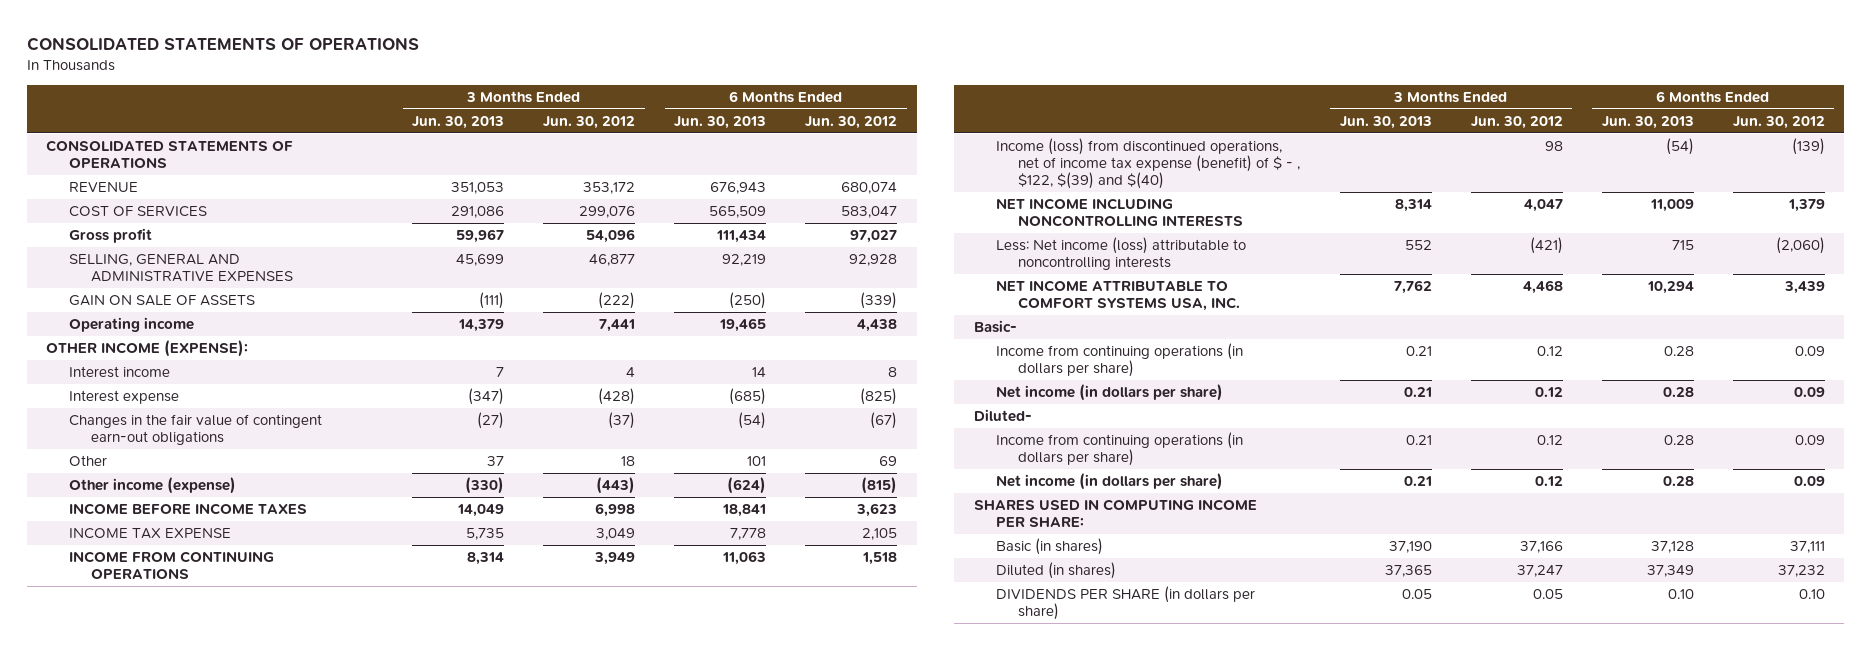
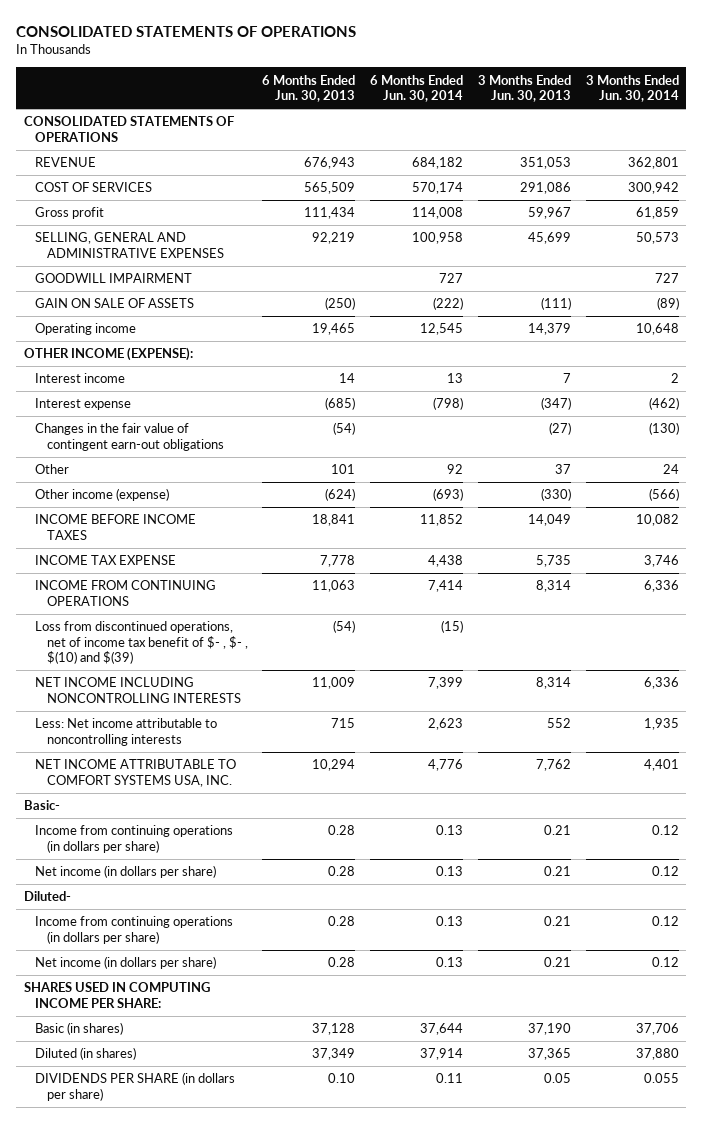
[543,115,636,129] Jun. 30, 2012 -> none
[805,115,898,129] Jun. 30, 2012 -> none
none -> [370,74,464,103] 6 Months Ended Jun. 30, 2014
none -> [586,74,680,103] 3 Months Ended Jun. 30, 2014
none -> [35,273,193,284] GOODWILL IMPAIRMENT
[996,137,1301,190] Income (loss) from discontinued operations, net of income tax expense (benefit) of $ - , $122, $(39) and $(40) -> [35,621,248,665] Loss from discontinued operations, net of income tax benefit of $- , $- , $(10) and $(39)
[996,236,1247,271] Less: Net income (loss) attributable to noncontrolling interests -> [35,718,218,746] Less: Net income attributable to noncontrolling interests

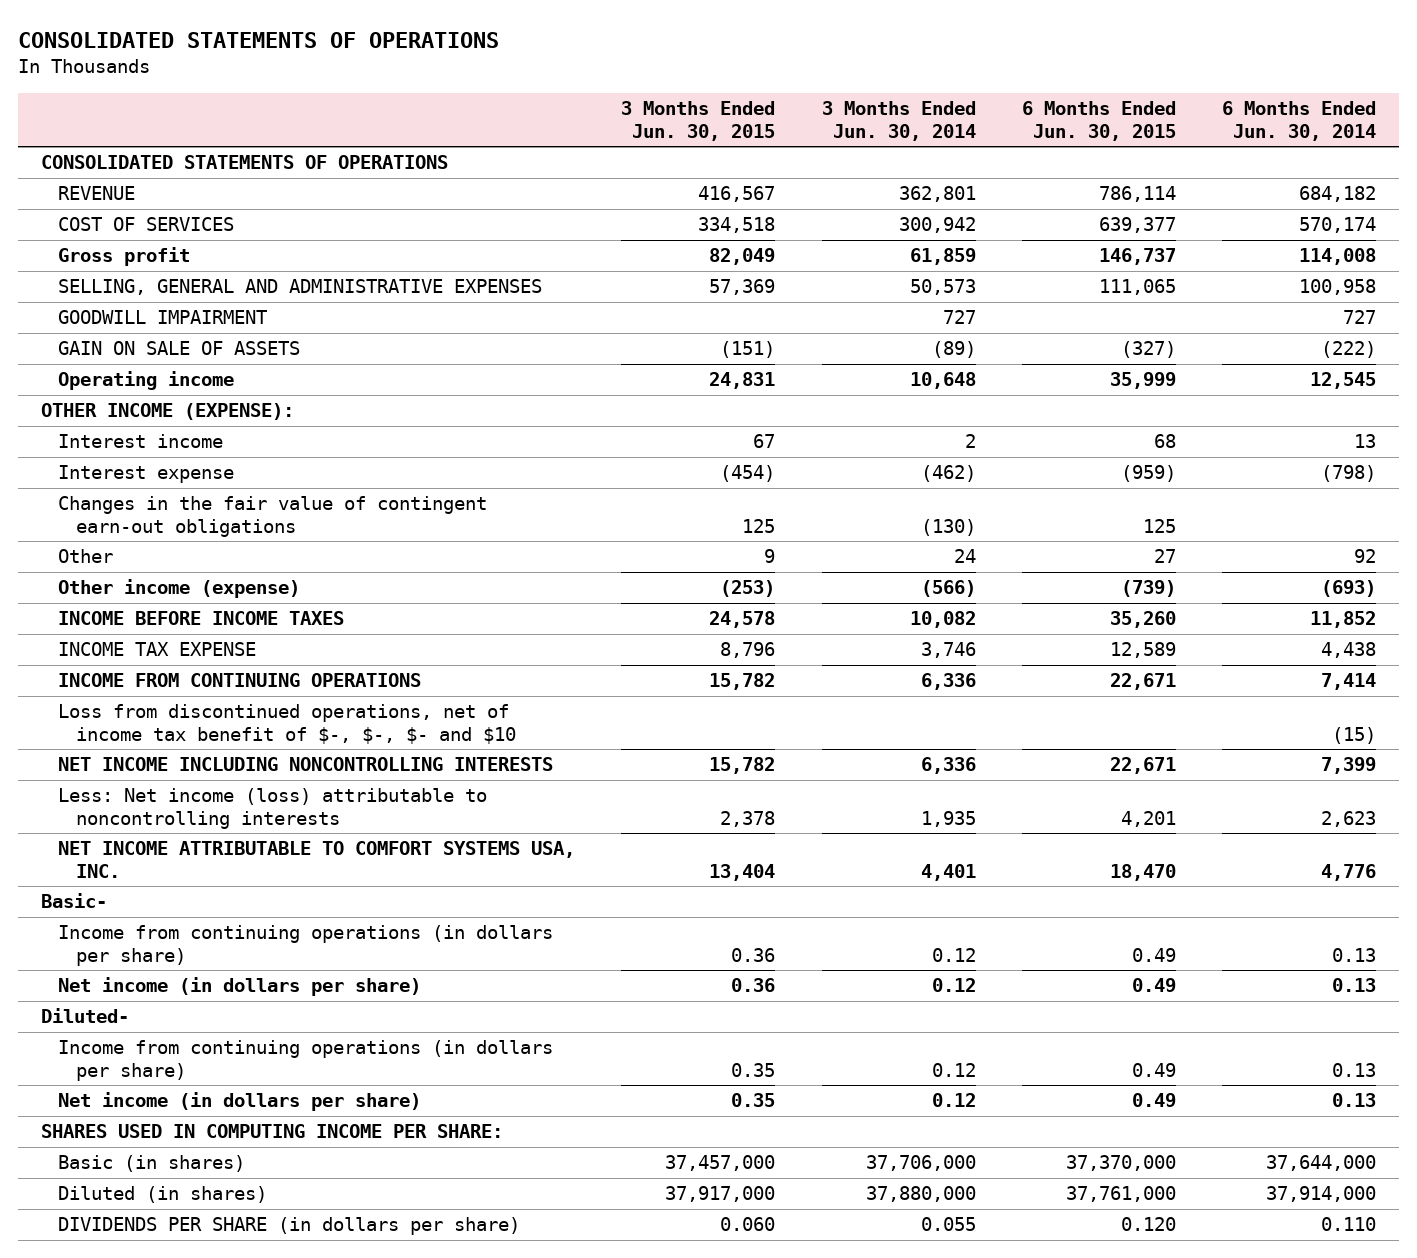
[262,74,356,103] 6 Months Ended Jun. 30, 2013 -> none
[478,74,572,103] 3 Months Ended Jun. 30, 2013 -> none
none -> [621,100,776,141] 3 Months Ended Jun. 30, 2015
none -> [1021,100,1176,141] 6 Months Ended Jun. 30, 2015
[35,621,248,665] Loss from discontinued operations, net of income tax benefit of $- , $- , $(10) and $(39) -> [58,704,516,745] Loss from discontinued operations, net of income tax benefit of $-, $-, $- and $10
[35,718,218,746] Less: Net income attributable to noncontrolling interests -> [58,788,488,830] Less: Net income (loss) attributable to noncontrolling interests
[420,1023,464,1036] 37,644 -> [1265,1155,1376,1172] 37,644,000
[636,1023,680,1036] 37,706 -> [865,1155,976,1172] 37,706,000
[420,1048,464,1061] 37,914 -> [1265,1186,1376,1203] 37,914,000
[636,1048,680,1061] 37,880 -> [865,1186,976,1203] 37,880,000
[436,1073,464,1084] 0.11 -> [1320,1217,1376,1232] 0.110

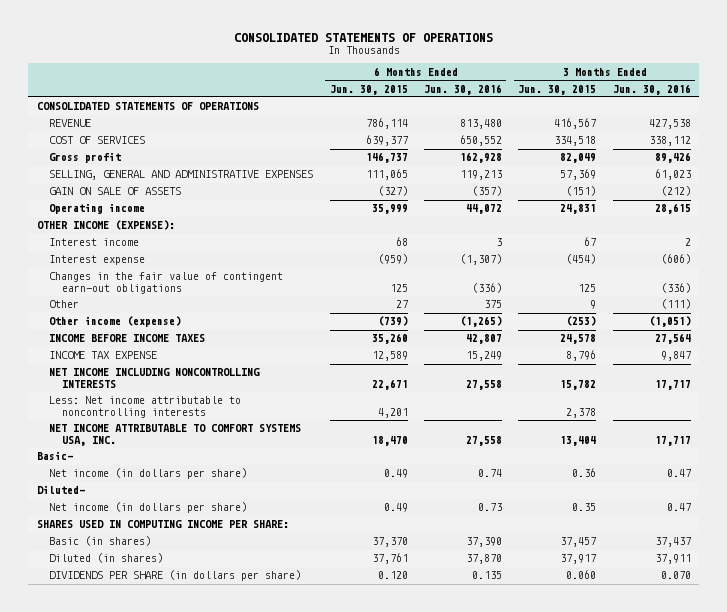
[821,100,976,141] 3 Months Ended Jun. 30, 2014 -> none
[1221,100,1376,141] 6 Months Ended Jun. 30, 2014 -> none
none -> [423,83,502,95] Jun. 30, 2016
none -> [612,83,691,95] Jun. 30, 2016
[58,310,268,325] GOODWILL IMPAIRMENT -> none
[58,673,422,688] INCOME FROM CONTINUING OPERATIONS -> none
[58,704,516,745] Loss from discontinued operations, net of income tax benefit of $-, $-, $- and $10 -> none
[58,788,488,830] Less: Net income (loss) attributable to noncontrolling interests -> [49,396,242,418] Less: Net income attributable to noncontrolling interests
[58,925,554,967] Income from continuing operations (in dollars per share) -> none
[58,1040,554,1082] Income from continuing operations (in dollars per share) -> none
[665,1155,776,1172] 37,457,000 -> [560,537,597,548] 37,457
[1065,1155,1176,1172] 37,370,000 -> [371,537,408,548] 37,370
[665,1186,776,1203] 37,917,000 -> [560,554,597,565] 37,917
[1065,1186,1176,1203] 37,761,000 -> [371,553,408,565] 37,761

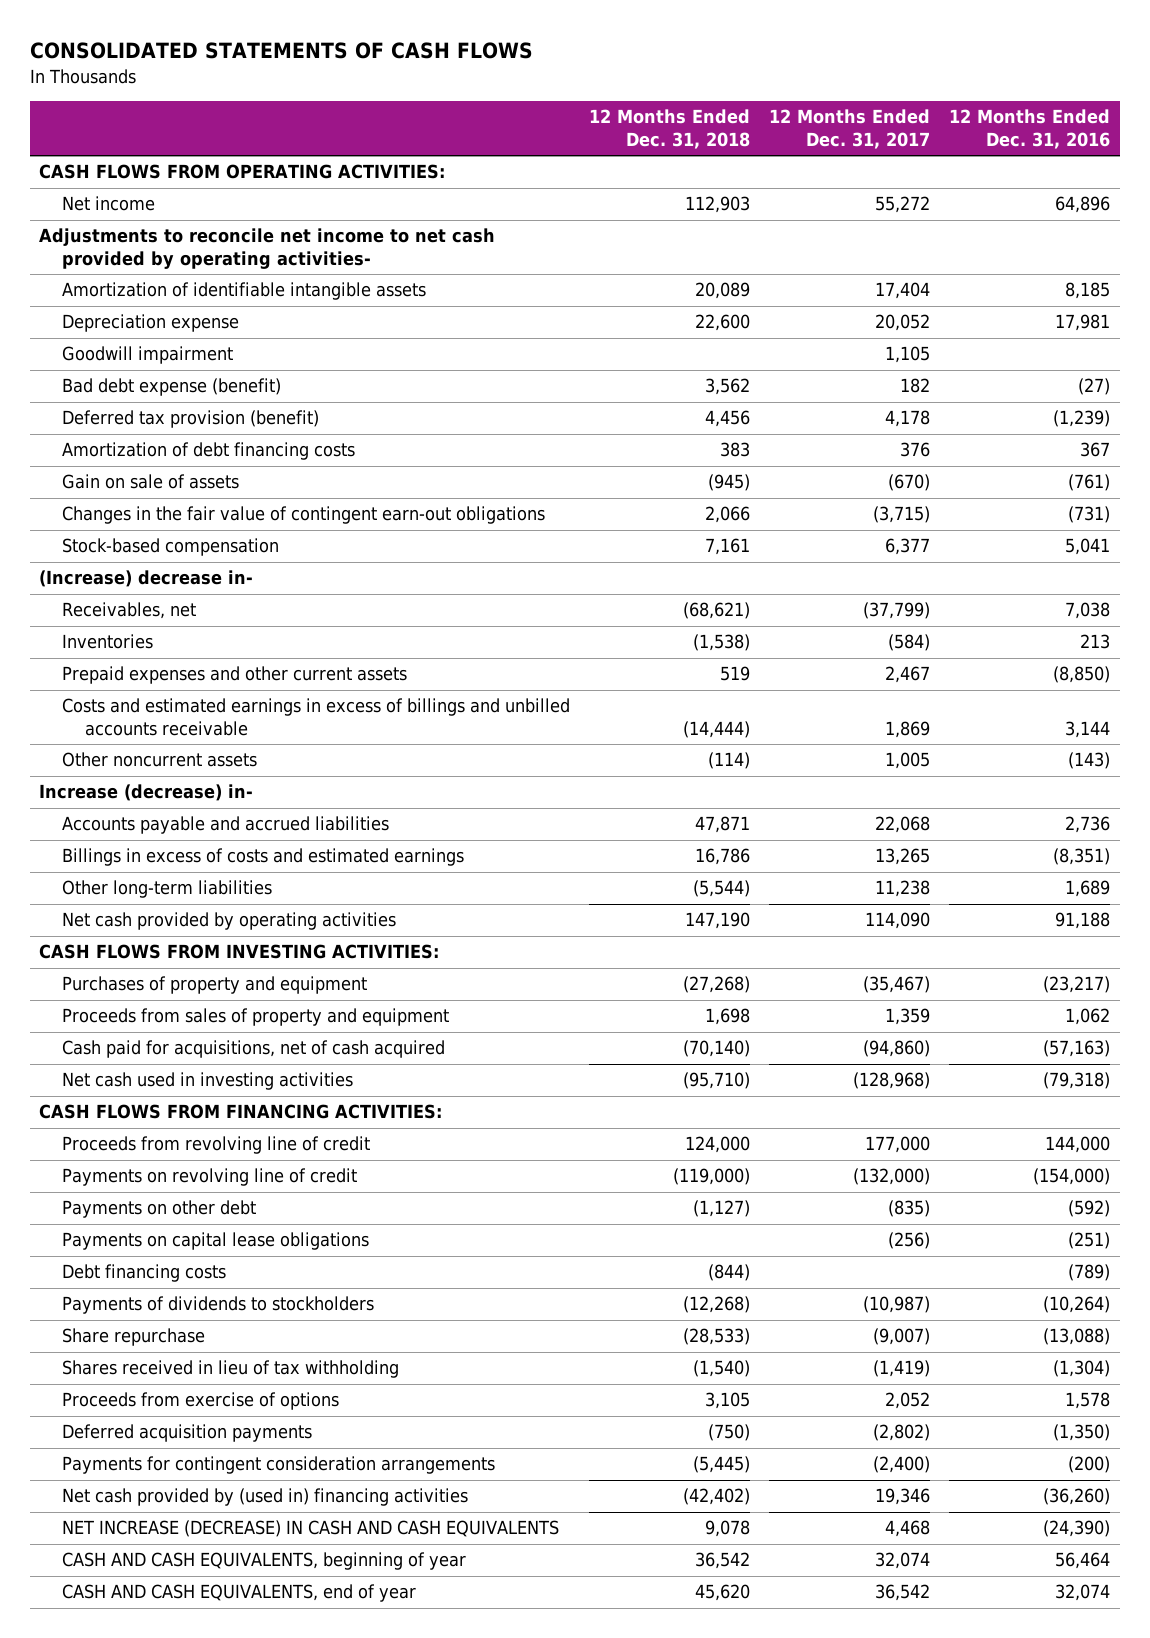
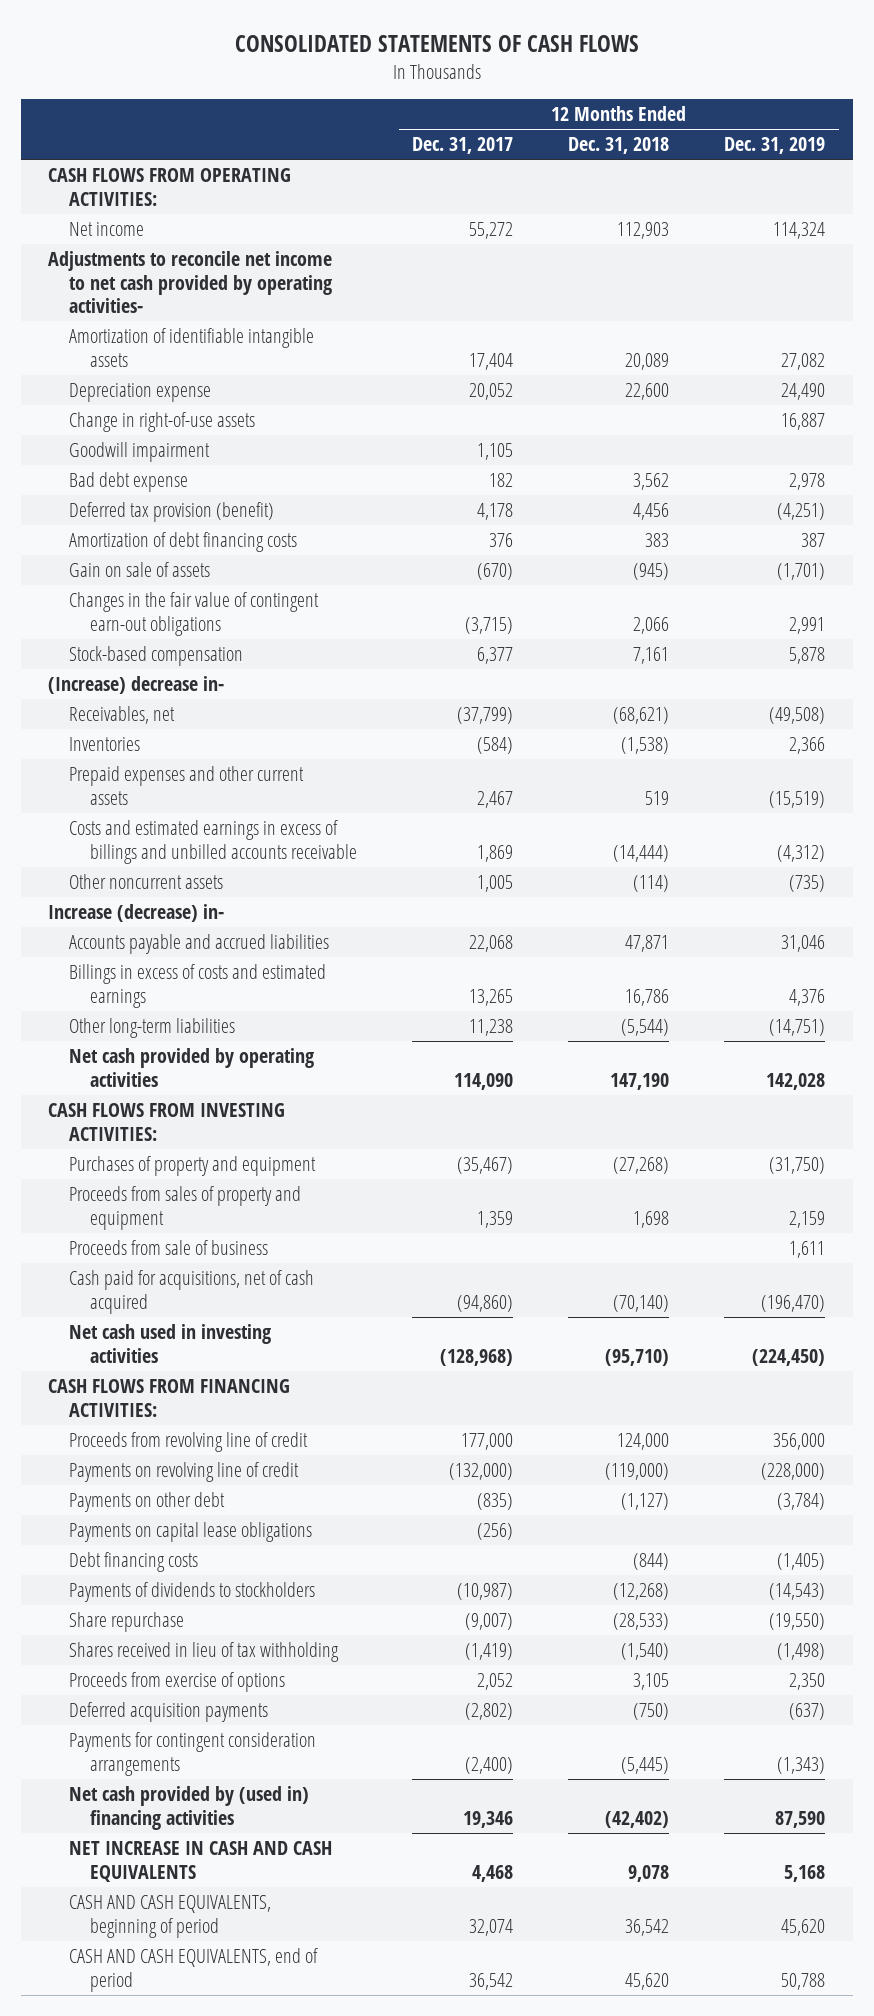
[949,109,1111,150] 12 Months Ended Dec. 31, 2016 -> none
none -> [724,137,826,155] Dec. 31, 2019
none -> [69,412,256,433] Change in right-of-use assets
[62,378,282,397] Bad debt expense (benefit) -> [69,472,189,493] Bad debt expense
none -> [69,1240,269,1256] Proceeds from sale of business
[62,1520,560,1538] NET INCREASE (DECREASE) IN CASH AND CASH EQUIVALENTS -> [69,1841,333,1882] NET INCREASE IN CASH AND CASH EQUIVALENTS
[62,1552,467,1571] CASH AND CASH EQUIVALENTS, beginning of year -> [69,1895,272,1938] CASH AND CASH EQUIVALENTS, beginning of period
[62,1584,417,1603] CASH AND CASH EQUIVALENTS, end of year -> [69,1948,319,1992] CASH AND CASH EQUIVALENTS, end of period

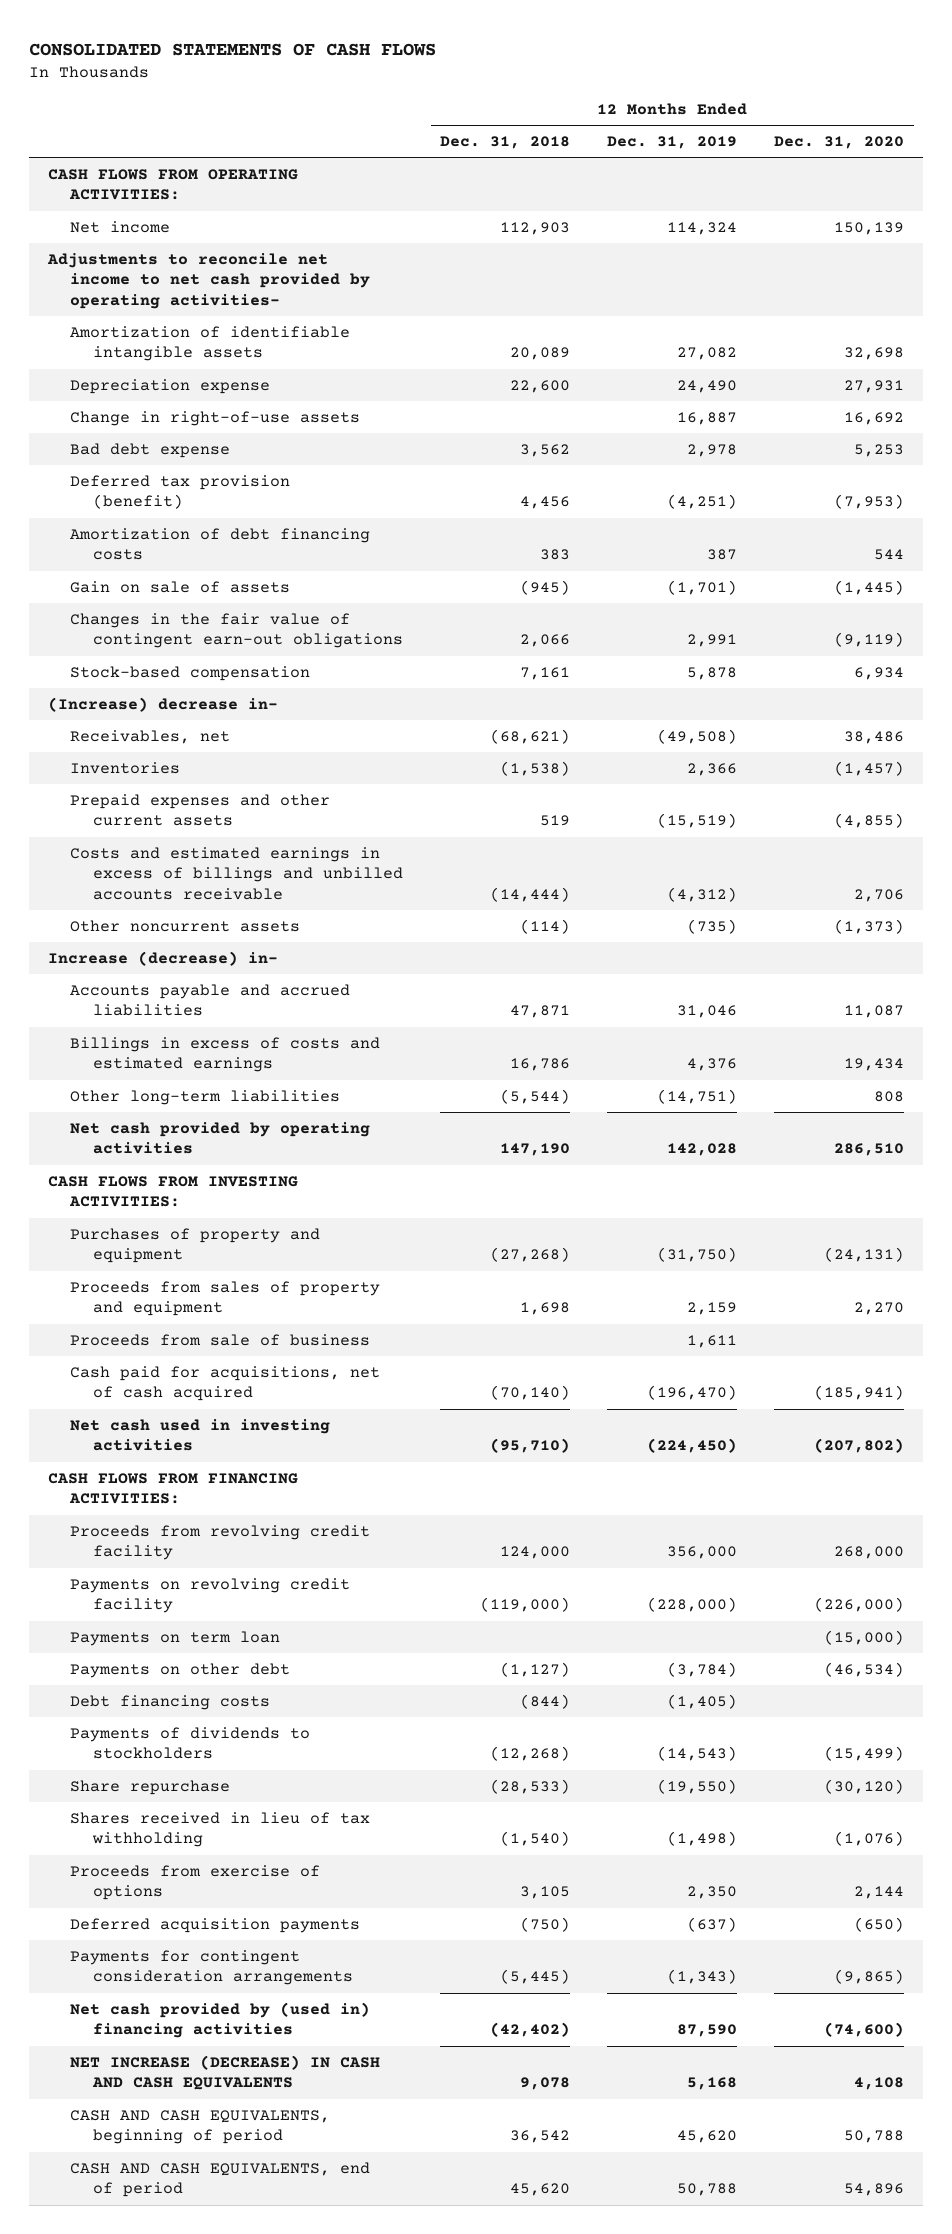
[412,137,514,155] Dec. 31, 2017 -> none
none -> [774,136,905,150] Dec. 31, 2020
[69,442,211,463] Goodwill impairment -> none
[69,1432,309,1453] Proceeds from revolving line of credit -> [70,1524,371,1561] Proceeds from revolving credit facility
[69,1462,300,1483] Payments on revolving line of credit -> [70,1577,351,1614] Payments on revolving credit facility
none -> [70,1630,281,1646] Payments on term loan
[69,1522,313,1543] Payments on capital lease obligations -> none
[69,1841,333,1882] NET INCREASE IN CASH AND CASH EQUIVALENTS -> [70,2054,381,2091] NET INCREASE (DECREASE) IN CASH AND CASH EQUIVALENTS

